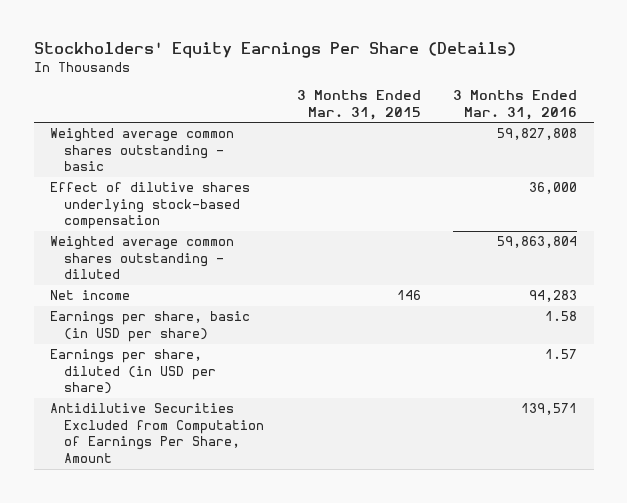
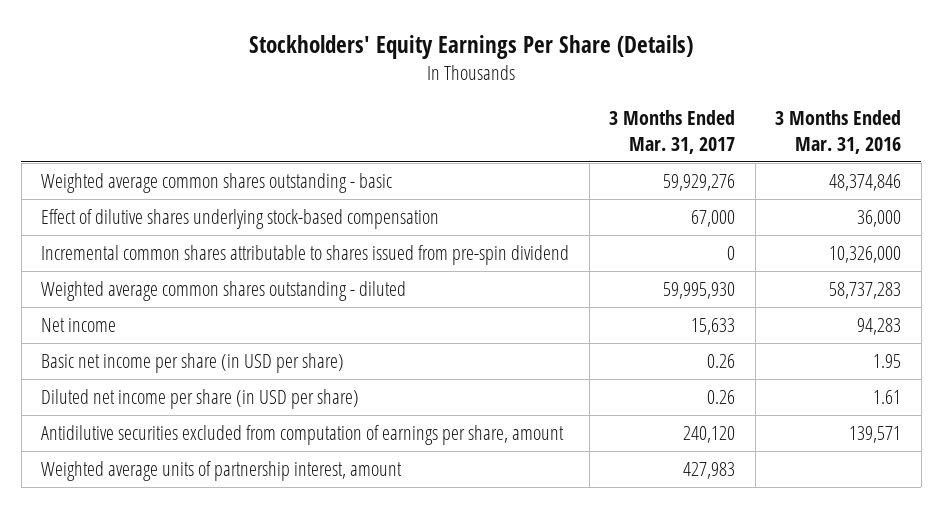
[296,90,421,120] 3 Months Ended Mar. 31, 2015 -> none
none -> [609,109,736,154] 3 Months Ended Mar. 31, 2017
[497,128,578,141] 59,827,808 -> [829,173,902,191] 48,374,846
none -> [41,244,570,265] Incremental common shares attributable to shares issued from pre-spin dividend
[497,236,578,249] 59,863,804 -> [829,281,902,299] 58,737,283
[49,311,250,342] Earnings per share, basic (in USD per share) -> [41,352,345,373] Basic net income per share (in USD per share)
[545,311,578,322] 1.58 -> [873,353,902,368] 1.95
[49,349,216,395] Earnings per share, diluted (in USD per share) -> [41,388,360,409] Diluted net income per share (in USD per share)
[545,349,578,360] 1.57 -> [873,389,902,404] 1.61
[49,403,264,463] Antidilutive Securities Excluded from Computation of Earnings Per Share, Amount -> [41,424,565,445] Antidilutive securities excluded from computation of earnings per share, amount
none -> [41,460,403,481] Weighted average units of partnership interest, amount

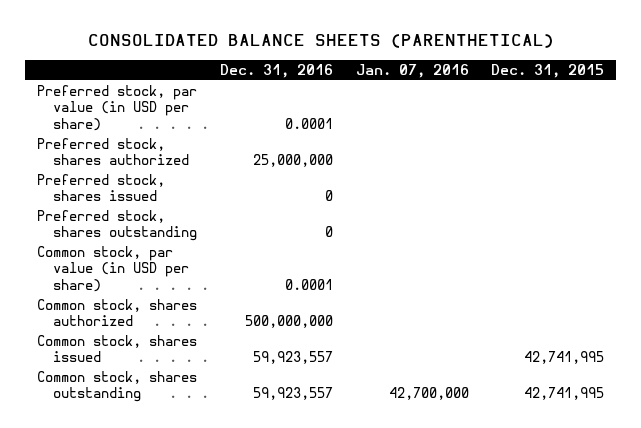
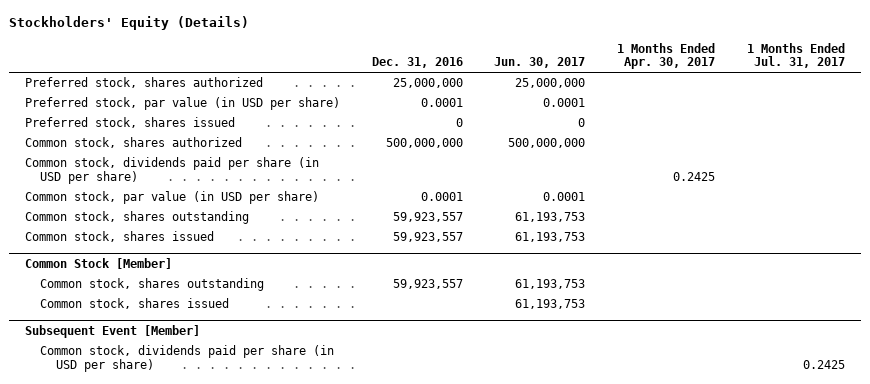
[87,34,554,49] CONSOLIDATED BALANCE SHEETS (PARENTHETICAL) -> [9,15,250,30] Stockholders' Equity (Details)
[355,63,469,78] Jan. 07, 2016 -> none
[491,63,605,78] Dec. 31, 2015 -> none
none -> [494,57,586,69] Jun. 30, 2017
none -> [617,42,716,70] 1 Months Ended Apr. 30, 2017
none -> [746,42,845,69] 1 Months Ended Jul. 31, 2017
[36,84,197,131] Preferred stock, par value (in USD per share) -> [25,97,341,111] Preferred stock, par value (in USD per share)
[36,209,198,242] Preferred stock, shares outstanding -> none
none -> [25,157,320,185] Common stock, dividends paid per share (in USD per share)
[36,245,190,292] Common stock, par value (in USD per share) -> [25,191,320,205] Common stock, par value (in USD per share)
none -> [25,211,250,225] Common stock, shares outstanding
none -> [25,258,173,270] Common Stock [Member]
none -> [40,298,230,310] Common stock, shares issued
none -> [25,325,201,339] Subsequent Event [Member]
none -> [40,345,335,373] Common stock, dividends paid per share (in USD per share)

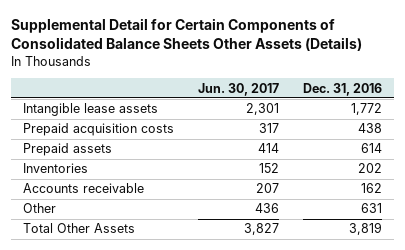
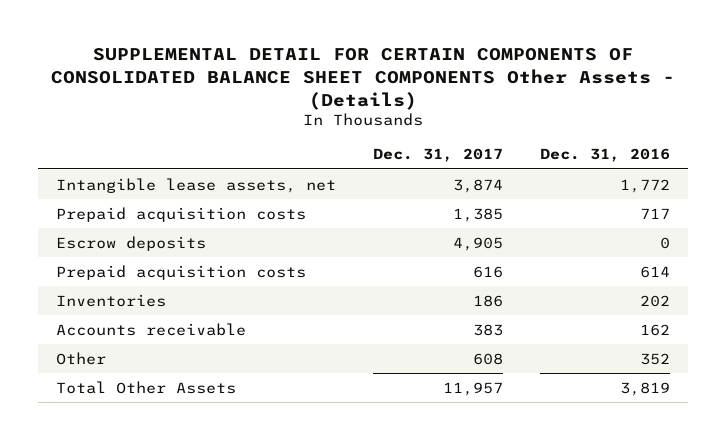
[11,18,363,52] Supplemental Detail for Certain Components of Consolidated Balance Sheets Other Assets (Details) -> [51,48,676,110] SUPPLEMENTAL DETAIL FOR CERTAIN COMPONENTS OF CONSOLIDATED BALANCE SHEET COMPONENTS Other Assets - (Details)
[197,82,279,96] Jun. 30, 2017 -> none
none -> [373,148,504,163] Dec. 31, 2017
[22,103,158,117] Intangible lease assets -> [56,177,337,193] Intangible lease assets, net
[357,123,382,134] 438 -> [640,207,671,219] 717
none -> [56,235,207,251] Escrow deposits
[22,143,112,157] Prepaid assets -> [56,264,307,280] Prepaid acquisition costs
[360,203,382,214] 631 -> [640,352,671,365] 352

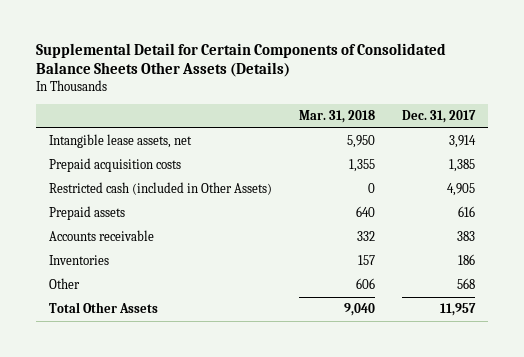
[51,48,676,110] SUPPLEMENTAL DETAIL FOR CERTAIN COMPONENTS OF CONSOLIDATED BALANCE SHEET COMPONENTS Other Assets - (Details) -> [35,43,446,78] Supplemental Detail for Certain Components of Consolidated Balance Sheets Other Assets (Details)
[540,148,671,163] Dec. 31, 2016 -> none
none -> [299,109,376,123] Mar. 31, 2018
[453,178,504,193] 3,874 -> [448,135,476,149] 3,914
[56,235,207,251] Escrow deposits -> [49,182,273,196] Restricted cash (included in Other Assets)
[56,264,307,280] Prepaid acquisition costs -> [49,206,126,221] Prepaid assets
[56,293,167,307] Inventories -> [49,255,110,266] Inventories
[473,352,504,365] 608 -> [456,278,475,290] 568

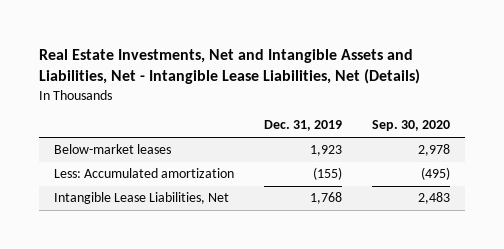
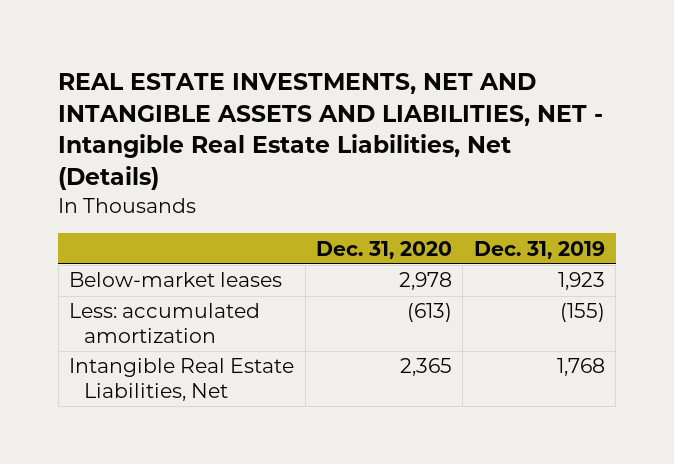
[39,49,421,85] Real Estate Investments, Net and Intangible Assets and Liabilities, Net - Intangible Lease Liabilities, Net (Details) -> [58,72,604,191] REAL ESTATE INVESTMENTS, NET AND INTANGIBLE ASSETS AND LIABILITIES, NET - Intangible Real Estate Liabilities, Net (Details)
[371,120,450,132] Sep. 30, 2020 -> none
none -> [316,240,453,259] Dec. 31, 2020
[54,168,235,179] Less: Accumulated amortization -> [69,303,261,344] Less: accumulated amortization
[54,192,230,205] Intangible Lease Liabilities, Net -> [69,358,295,402] Intangible Real Estate Liabilities, Net

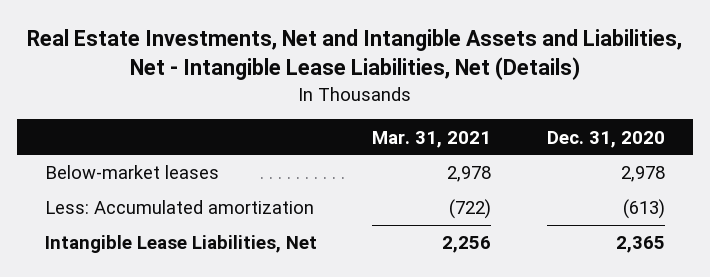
[58,72,604,191] REAL ESTATE INVESTMENTS, NET AND INTANGIBLE ASSETS AND LIABILITIES, NET - Intangible Real Estate Liabilities, Net (Details) -> [26,29,682,81] Real Estate Investments, Net and Intangible Assets and Liabilities, Net - Intangible Lease Liabilities, Net (Details)
[473,240,605,259] Dec. 31, 2019 -> none
none -> [372,130,492,148] Mar. 31, 2021
[69,303,261,344] Less: accumulated amortization -> [44,200,314,215] Less: Accumulated amortization
[69,358,295,402] Intangible Real Estate Liabilities, Net -> [44,235,317,254] Intangible Lease Liabilities, Net

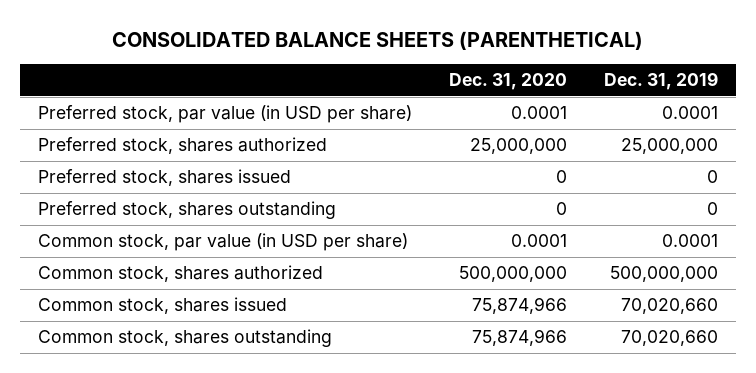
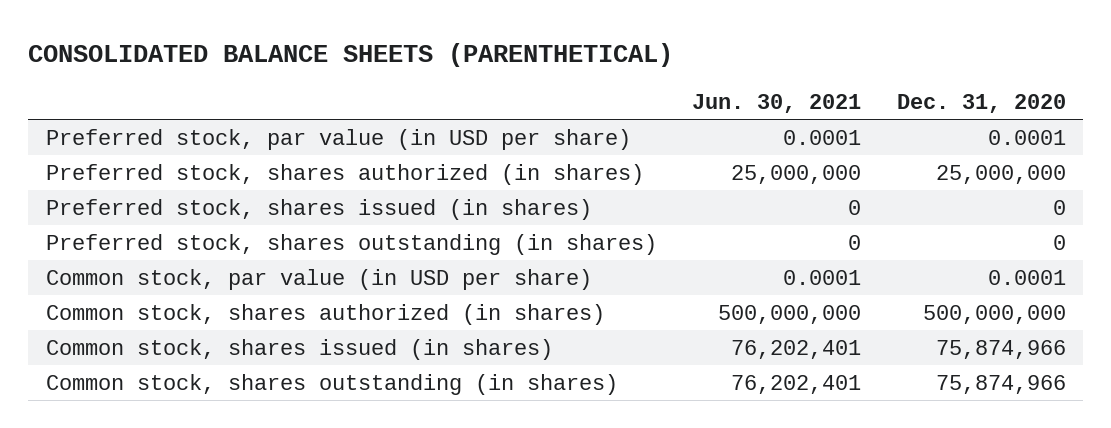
[603,72,718,91] Dec. 31, 2019 -> none
none -> [692,94,862,114] Jun. 30, 2021
[38,137,328,155] Preferred stock, shares authorized -> [45,163,644,185] Preferred stock, shares authorized (in shares)
[38,169,292,187] Preferred stock, shares issued -> [45,198,592,220] Preferred stock, shares issued (in shares)
[38,201,337,220] Preferred stock, shares outstanding -> [45,233,657,255] Preferred stock, shares outstanding (in shares)
[38,265,324,283] Common stock, shares authorized -> [45,303,605,325] Common stock, shares authorized (in shares)
[38,297,288,315] Common stock, shares issued -> [45,338,553,360] Common stock, shares issued (in shares)
[38,329,333,348] Common stock, shares outstanding -> [45,373,618,395] Common stock, shares outstanding (in shares)

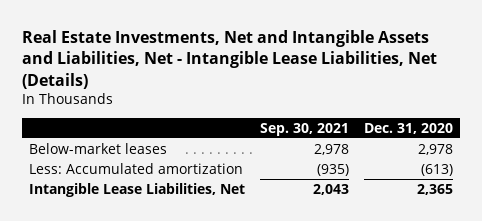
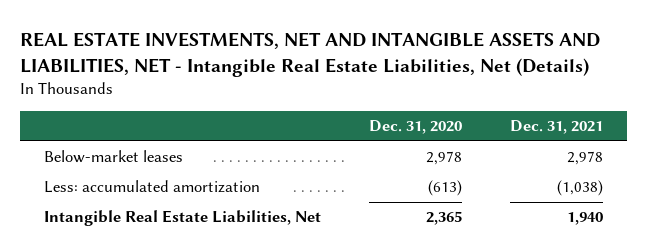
[21,30,437,89] Real Estate Investments, Net and Intangible Assets and Liabilities, Net - Intangible Lease Liabilities, Net (Details) -> [19,31,600,77] REAL ESTATE INVESTMENTS, NET AND INTANGIBLE ASSETS AND LIABILITIES, NET - Intangible Real Estate Liabilities, Net (Details)
[259,122,349,136] Sep. 30, 2021 -> none
none -> [510,120,604,135] Dec. 31, 2021
[29,162,244,174] Less: Accumulated amortization -> [43,180,260,194] Less: accumulated amortization
[29,182,246,197] Intangible Lease Liabilities, Net -> [43,210,321,227] Intangible Real Estate Liabilities, Net

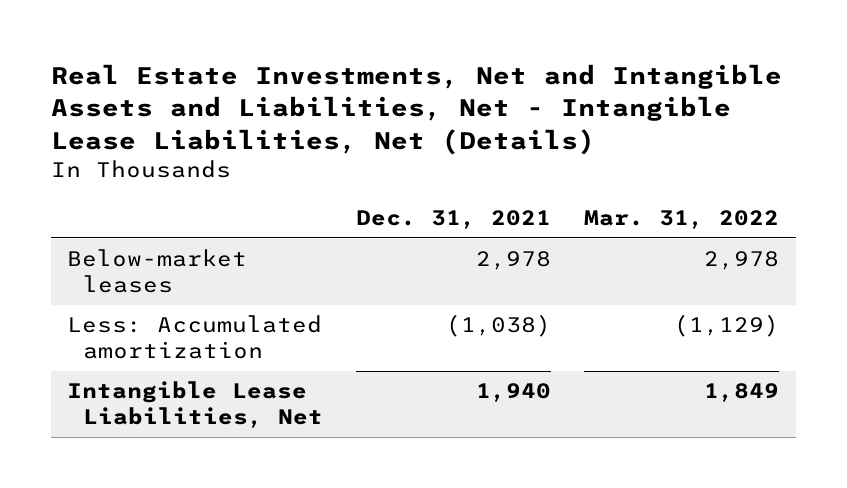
[19,31,600,77] REAL ESTATE INVESTMENTS, NET AND INTANGIBLE ASSETS AND LIABILITIES, NET - Intangible Real Estate Liabilities, Net (Details) -> [50,63,782,155] Real Estate Investments, Net and Intangible Assets and Liabilities, Net - Intangible Lease Liabilities, Net (Details)
[369,120,463,135] Dec. 31, 2020 -> none
none -> [584,210,780,230] Mar. 31, 2022
[43,180,260,194] Less: accumulated amortization -> [67,315,323,360] Less: Accumulated amortization
[43,210,321,227] Intangible Real Estate Liabilities, Net -> [67,381,324,429] Intangible Lease Liabilities, Net

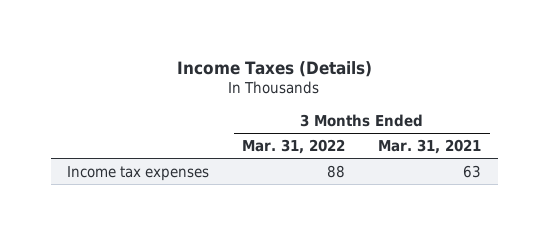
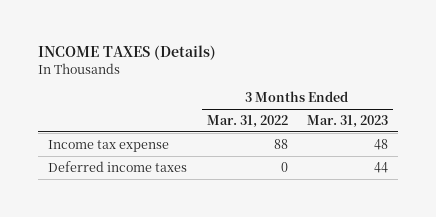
[177,60,373,77] Income Taxes (Details) -> [38,45,217,61] INCOME TAXES (Details)
[378,139,482,155] Mar. 31, 2021 -> none
none -> [307,115,389,129] Mar. 31, 2023
[67,165,210,181] Income tax expenses -> [48,139,170,152] Income tax expense
none -> [48,160,188,172] Deferred income taxes

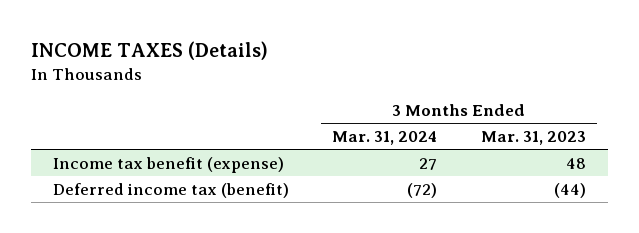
[206,115,288,129] Mar. 31, 2022 -> none
none -> [332,131,438,146] Mar. 31, 2024
[48,139,170,152] Income tax expense -> [52,157,284,174] Income tax benefit (expense)
[48,160,188,172] Deferred income taxes -> [52,183,289,199] Deferred income tax (benefit)
[374,161,389,173] 44 -> [554,183,587,199] (44)

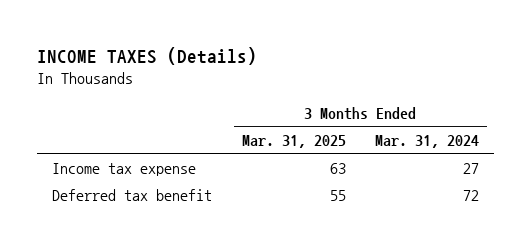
[481,131,587,146] Mar. 31, 2023 -> none
none -> [241,135,346,149] Mar. 31, 2025
[52,157,284,174] Income tax benefit (expense) -> [51,162,196,176] Income tax expense
[52,183,289,199] Deferred income tax (benefit) -> [51,188,212,201] Deferred tax benefit
[407,183,438,199] (72) -> [463,189,480,201] 72

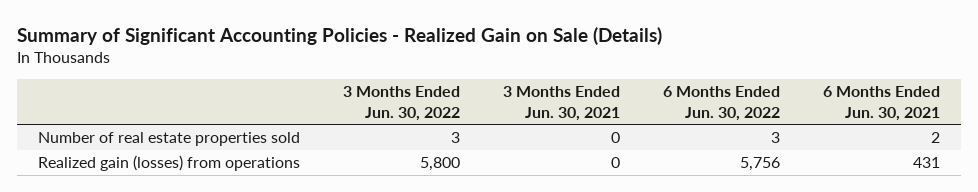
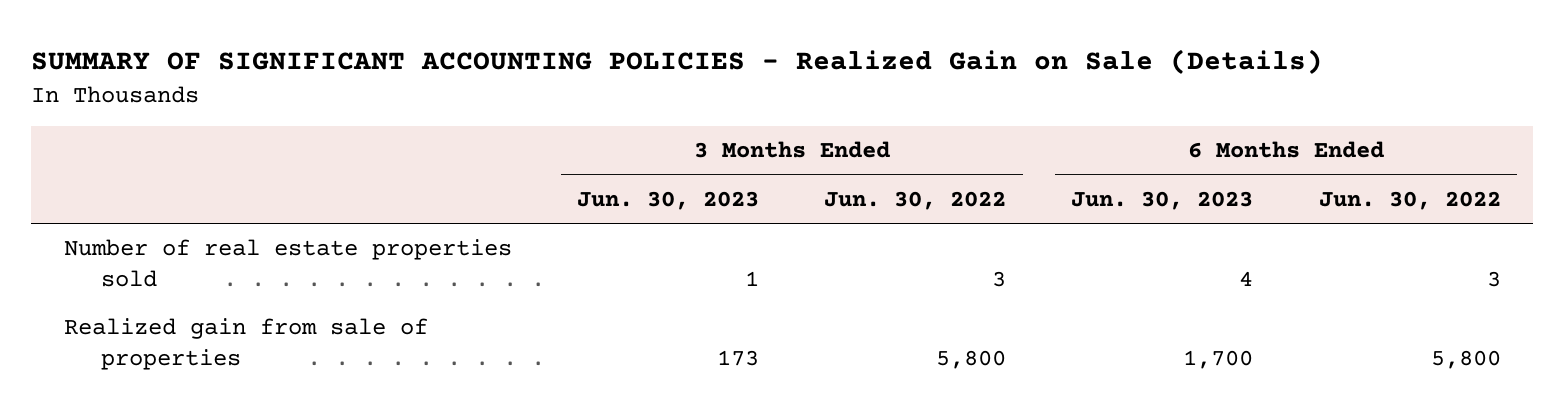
[16,26,662,45] Summary of Significant Accounting Policies - Realized Gain on Sale (Details) -> [31,48,1324,74] SUMMARY OF SIGNIFICANT ACCOUNTING POLICIES - Realized Gain on Sale (Details)
[502,86,620,121] 3 Months Ended Jun. 30, 2021 -> none
[822,86,940,121] 6 Months Ended Jun. 30, 2021 -> none
none -> [577,190,760,210] Jun. 30, 2023
none -> [1071,190,1254,210] Jun. 30, 2023
[38,155,301,172] Realized gain (losses) from operations -> [63,318,428,371] Realized gain from sale of properties
[739,157,780,172] 5,756 -> [1430,350,1501,370] 5,800

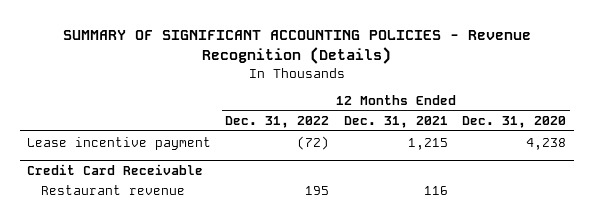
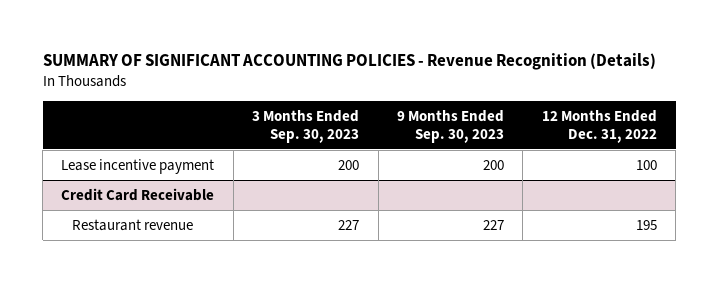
[343,116,448,129] Dec. 31, 2021 -> none
[462,116,567,129] Dec. 31, 2020 -> none
none -> [252,109,360,143] 3 Months Ended Sep. 30, 2023
none -> [396,109,504,143] 9 Months Ended Sep. 30, 2023
[297,135,330,150] (72) -> [635,159,657,170] 100

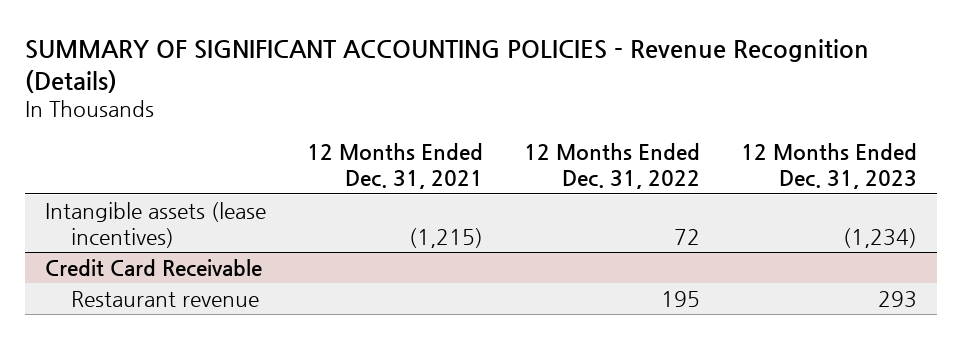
[252,109,360,143] 3 Months Ended Sep. 30, 2023 -> none
[396,109,504,143] 9 Months Ended Sep. 30, 2023 -> none
none -> [307,143,484,190] 12 Months Ended Dec. 31, 2021
none -> [740,143,917,190] 12 Months Ended Dec. 31, 2023
[61,158,215,174] Lease incentive payment -> none
none -> [45,201,267,248] Intangible assets (lease incentives)

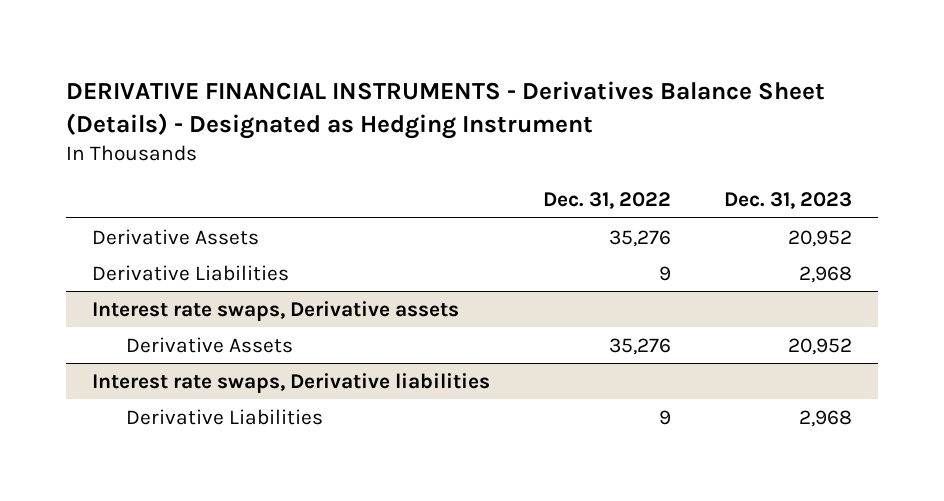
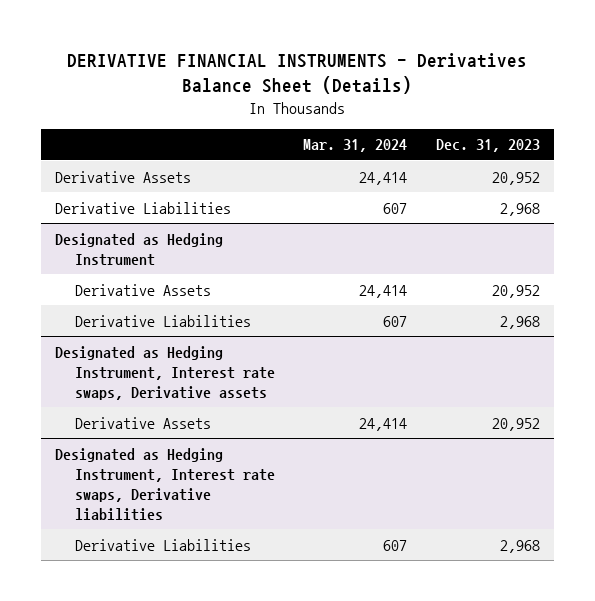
[65,80,825,139] DERIVATIVE FINANCIAL INSTRUMENTS - Derivatives Balance Sheet (Details) - Designated as Hedging Instrument -> [67,52,528,94] DERIVATIVE FINANCIAL INSTRUMENTS - Derivatives Balance Sheet (Details)
[542,192,671,210] Dec. 31, 2022 -> none
none -> [303,139,408,153] Mar. 31, 2024
[92,300,460,321] Interest rate swaps, Derivative assets -> none
none -> [55,232,224,266] Designated as Hedging Instrument
[92,372,491,393] Interest rate swaps, Derivative liabilities -> none
none -> [55,345,275,400] Designated as Hedging Instrument, Interest rate swaps, Derivative assets
none -> [74,416,211,429] Derivative Assets
none -> [55,447,275,521] Designated as Hedging Instrument, Interest rate swaps, Derivative liabilities
none -> [74,538,251,551] Derivative Liabilities

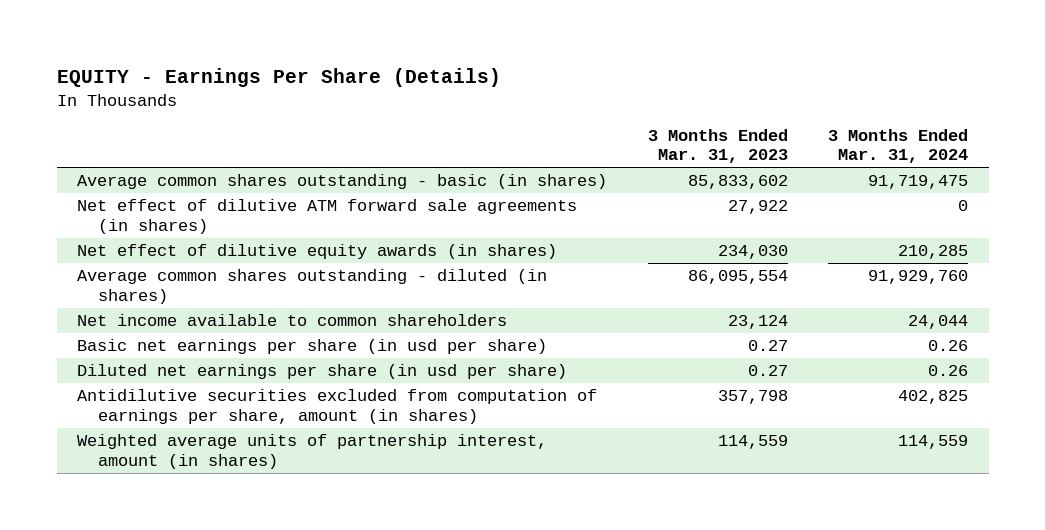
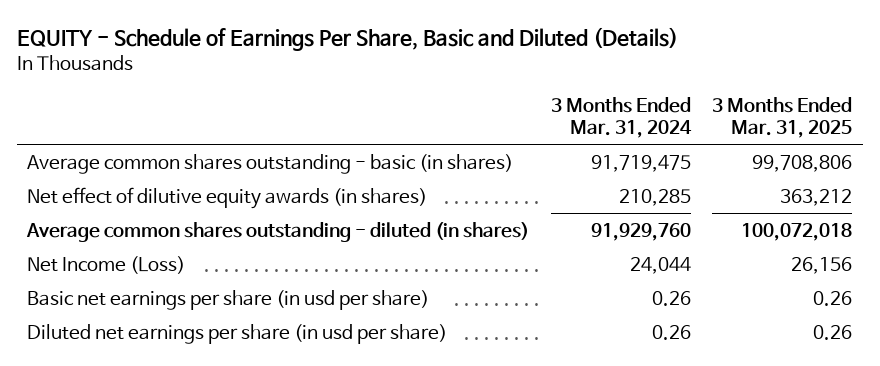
[56,68,501,88] EQUITY - Earnings Per Share (Details) -> [16,27,678,52] EQUITY - Schedule of Earnings Per Share, Basic and Diluted (Details)
[647,128,788,164] 3 Months Ended Mar. 31, 2023 -> none
none -> [712,96,853,138] 3 Months Ended Mar. 31, 2025
[77,199,578,234] Net effect of dilutive ATM forward sale agreements (in shares) -> none
[77,314,508,327] Net income available to common shareholders -> [27,255,186,274] Net Income (Loss)
[77,389,598,424] Antidilutive securities excluded from computation of earnings per share, amount (in shares) -> none
[77,434,548,469] Weighted average units of partnership interest, amount (in shares) -> none

